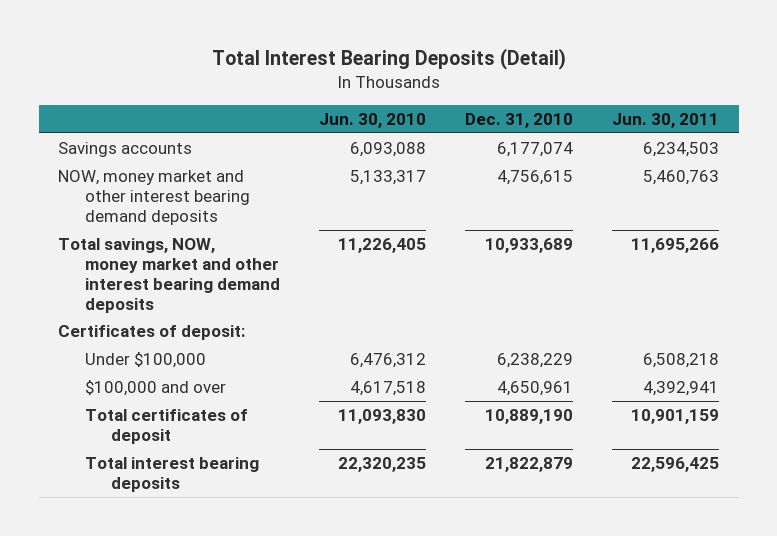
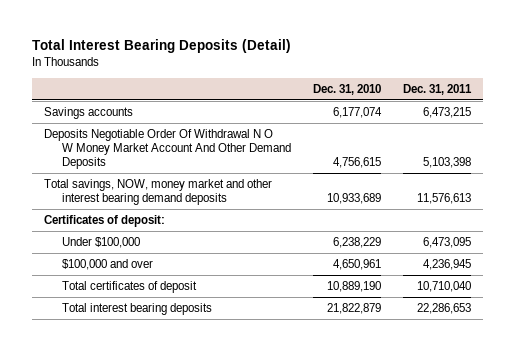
[318,112,426,128] Jun. 30, 2010 -> none
[612,112,720,128] Jun. 30, 2011 -> none
none -> [403,83,473,95] Dec. 31, 2011
[58,169,250,225] NOW, money market and other interest bearing demand deposits -> [43,129,291,169] Deposits Negotiable Order Of Withdrawal N O W Money Market Account And Other Demand Deposits

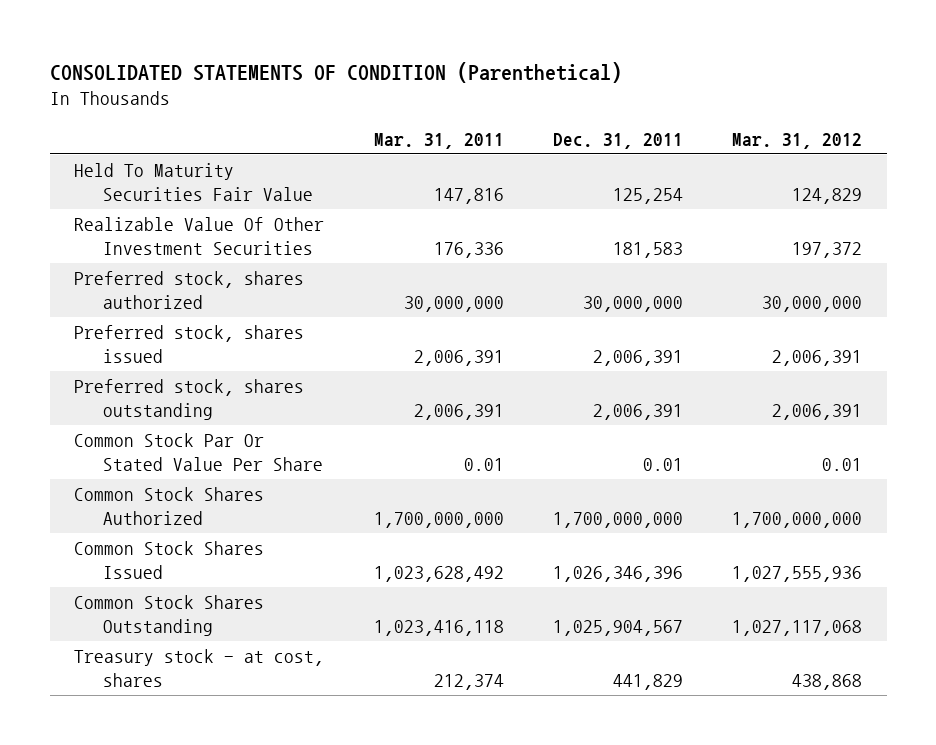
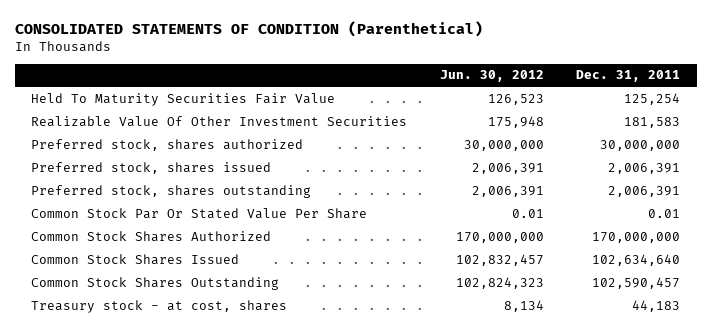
[373,132,504,149] Mar. 31, 2011 -> none
[732,132,863,149] Mar. 31, 2012 -> none
none -> [439,70,544,83] Jun. 30, 2012
[552,511,683,528] 1,700,000,000 -> [592,231,681,243] 170,000,000
[552,565,683,582] 1,026,346,396 -> [592,253,681,266] 102,634,640
[552,619,683,636] 1,025,904,567 -> [592,276,681,289] 102,590,457
[612,673,683,690] 441,829 -> [632,299,681,312] 44,183

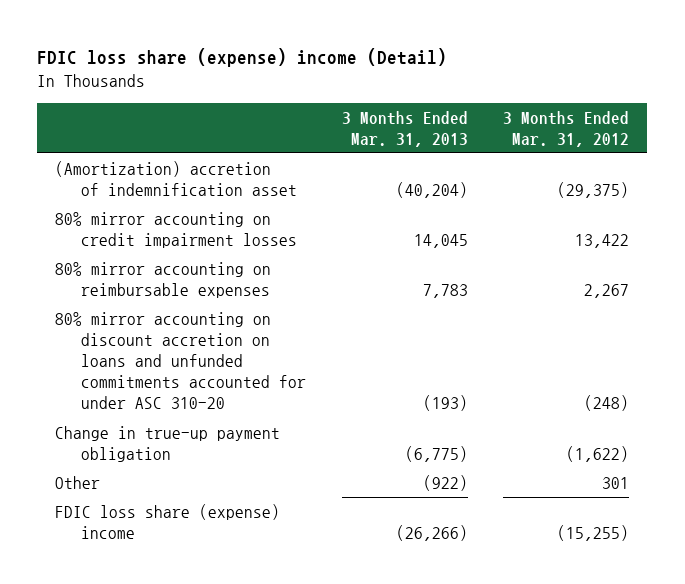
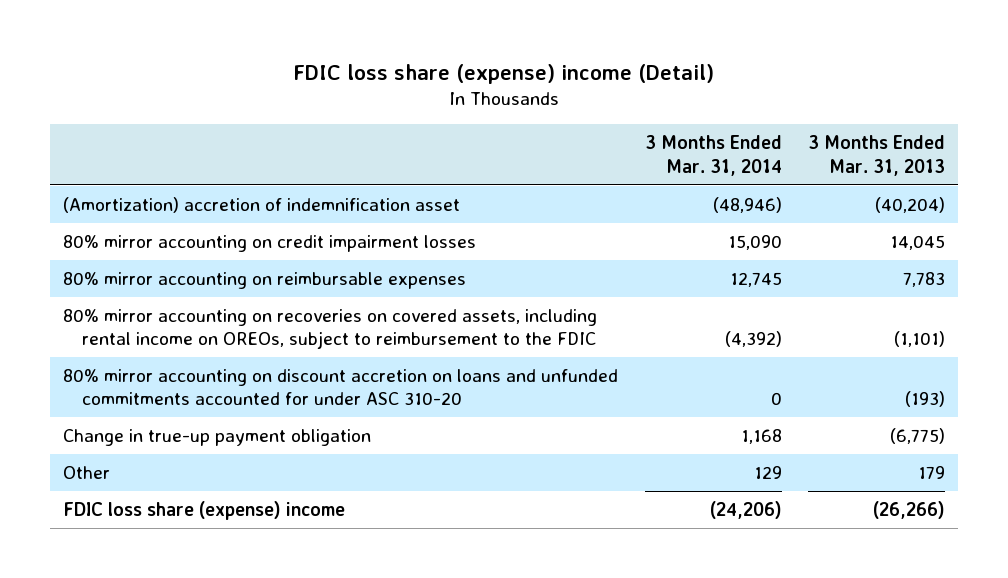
[503,110,630,147] 3 Months Ended Mar. 31, 2012 -> none
none -> [644,135,782,176] 3 Months Ended Mar. 31, 2014
none -> [63,309,598,350] 80% mirror accounting on recoveries on covered assets, including rental income on OREOs, subject to reimbursement to the FDIC
[422,474,468,491] (922) -> [918,466,946,480] 179

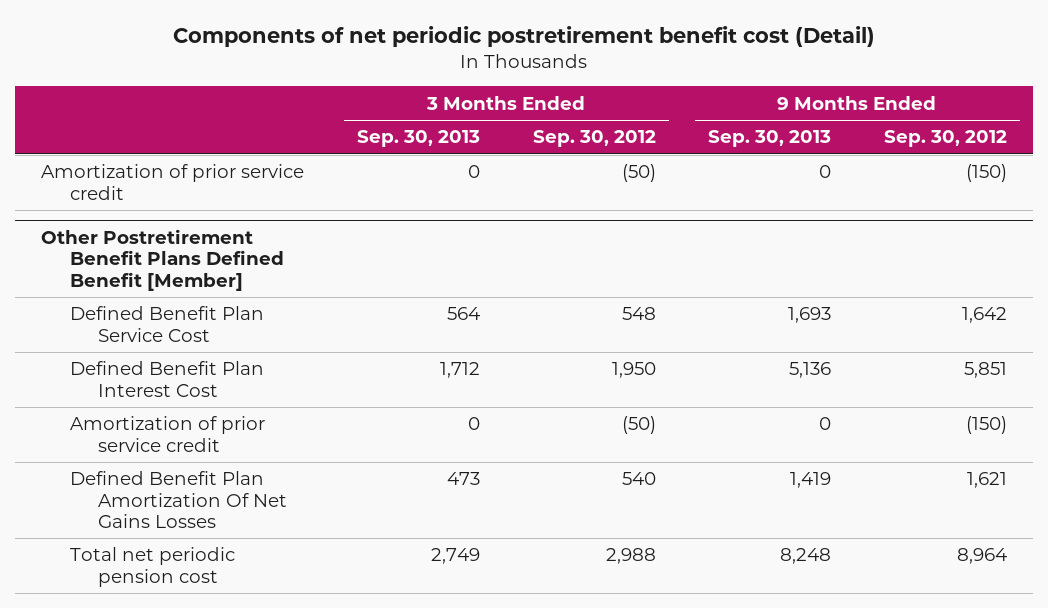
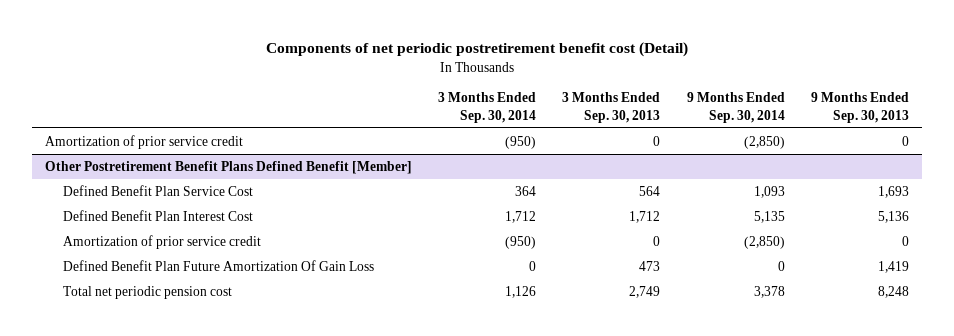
[532,130,656,148] Sep. 30, 2012 -> none
[883,130,1007,148] Sep. 30, 2012 -> none
none -> [438,92,537,123] 3 Months Ended Sep. 30, 2014
none -> [686,92,785,123] 9 Months Ended Sep. 30, 2014
[69,471,288,528] Defined Benefit Plan Amortization Of Net Gains Losses -> [62,259,374,271] Defined Benefit Plan Future Amortization Of Gain Loss

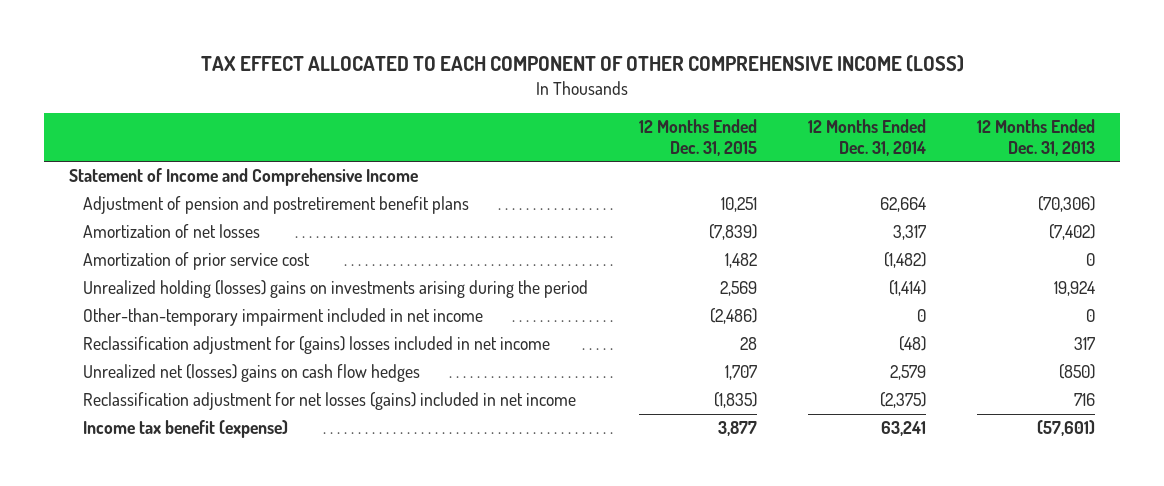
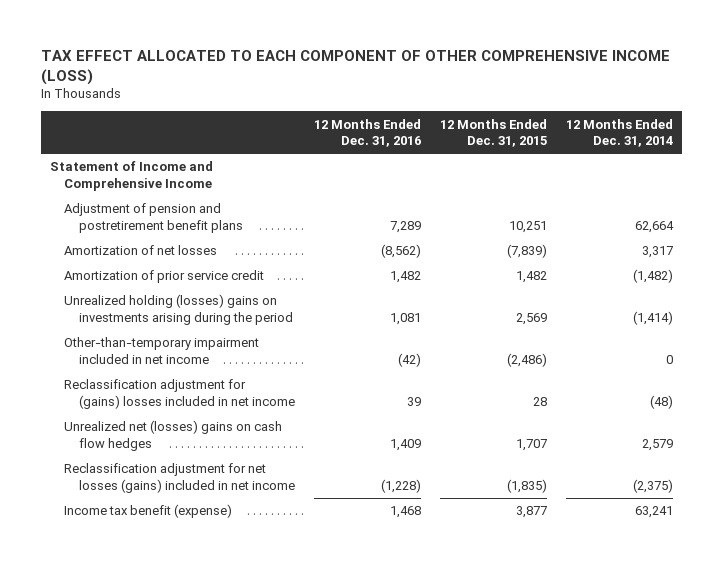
[976,119,1095,156] 12 Months Ended Dec. 31, 2013 -> none
none -> [313,118,421,148] 12 Months Ended Dec. 31, 2016
[82,252,310,271] Amortization of prior service cost -> [64,270,265,284] Amortization of prior service credit

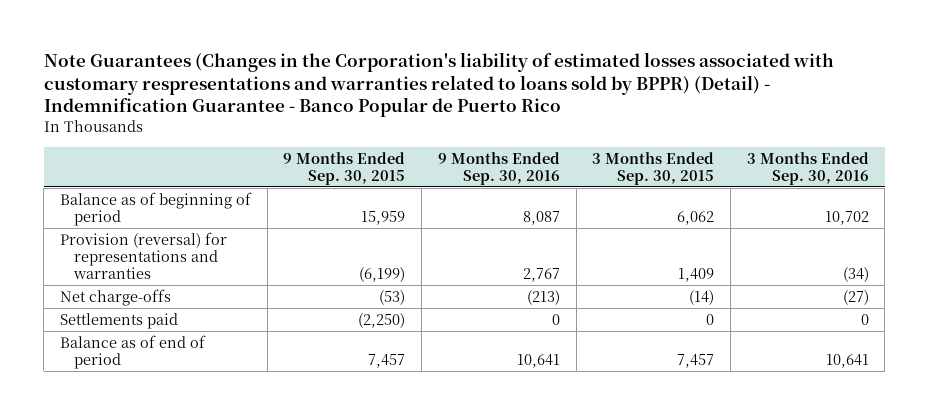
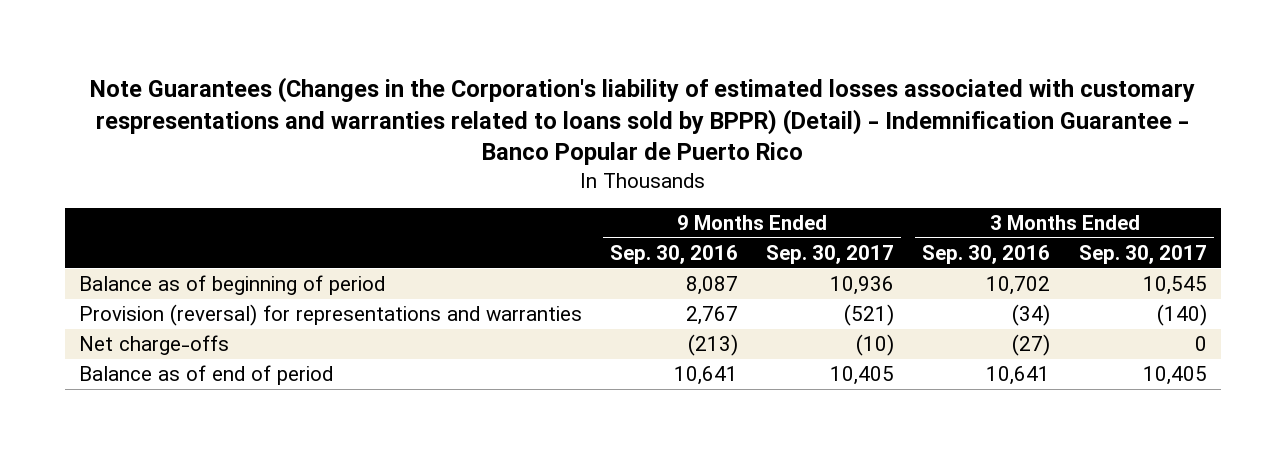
[283,151,406,185] 9 Months Ended Sep. 30, 2015 -> none
[592,151,715,185] 3 Months Ended Sep. 30, 2015 -> none
none -> [766,244,895,264] Sep. 30, 2017
none -> [1078,244,1207,264] Sep. 30, 2017
[59,312,178,329] Settlements paid -> none

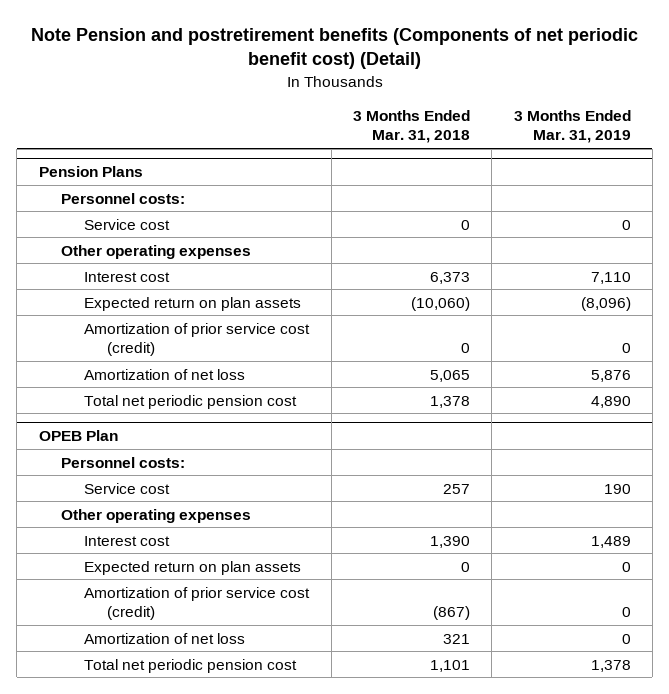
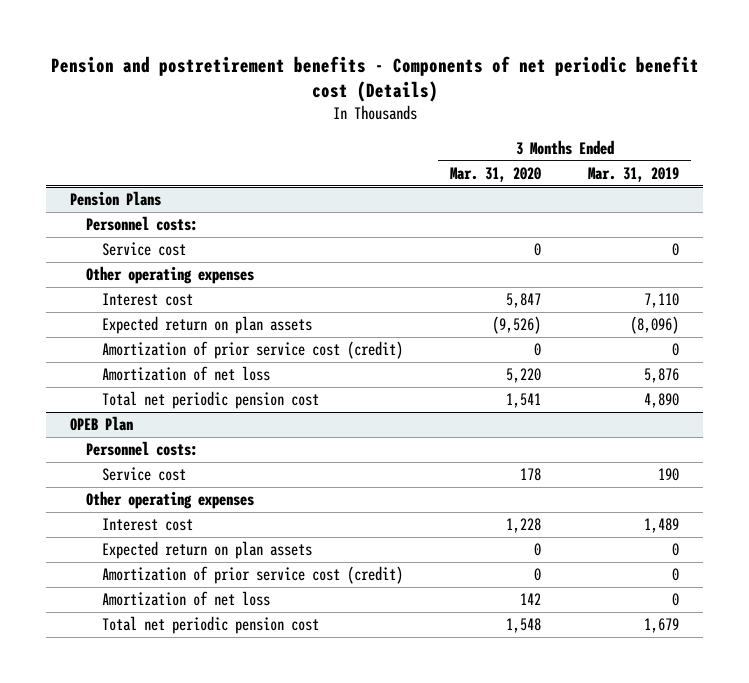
[30,28,638,70] Note Pension and postretirement benefits (Components of net periodic benefit cost) (Detail) -> [50,55,699,103] Pension and postretirement benefits - Components of net periodic benefit cost (Details)
[352,109,470,144] 3 Months Ended Mar. 31, 2018 -> none
none -> [449,167,541,183] Mar. 31, 2020
[590,659,631,672] 1,378 -> [644,618,680,634] 1,679

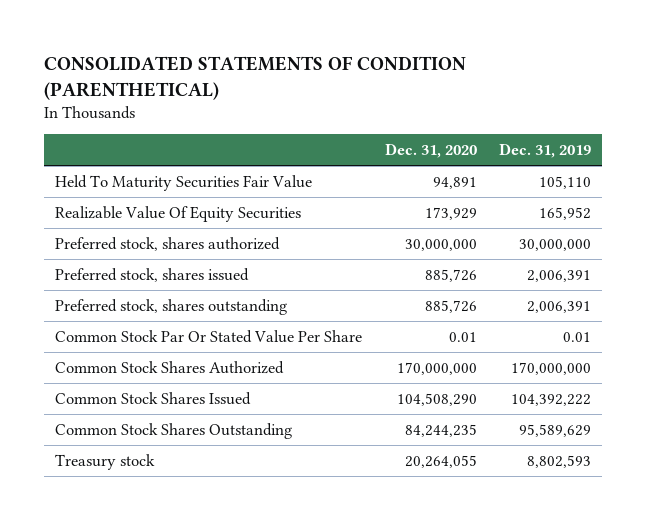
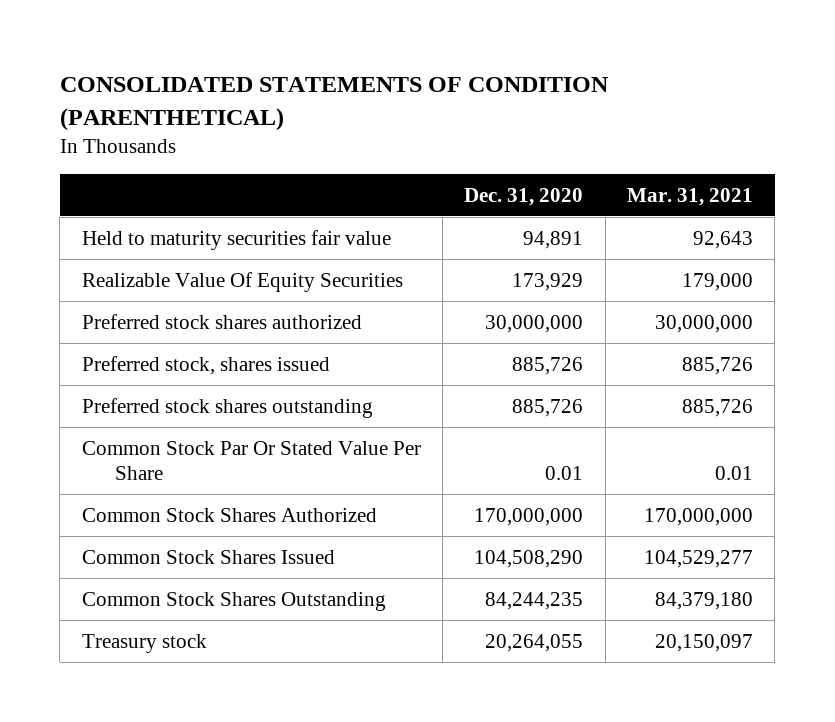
[498,143,591,159] Dec. 31, 2019 -> none
none -> [627,187,754,206] Mar. 31, 2021
[55,174,313,191] Held To Maturity Securities Fair Value -> [81,229,391,250] Held to maturity securities fair value
[55,236,281,251] Preferred stock, shares authorized -> [81,313,362,329] Preferred stock shares authorized
[55,298,288,315] Preferred stock, shares outstanding -> [81,397,373,418] Preferred stock shares outstanding

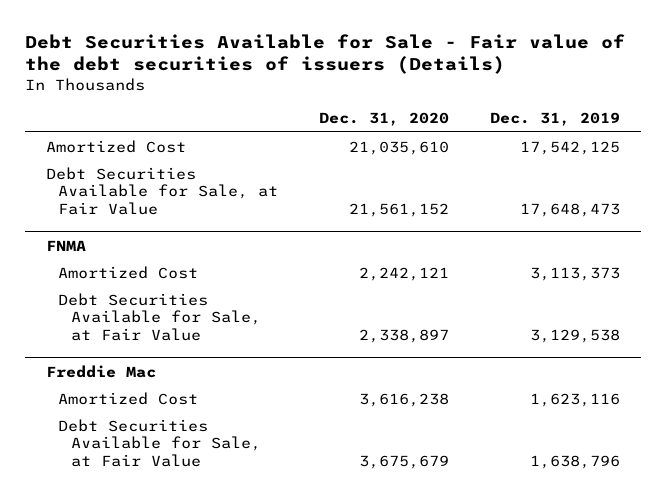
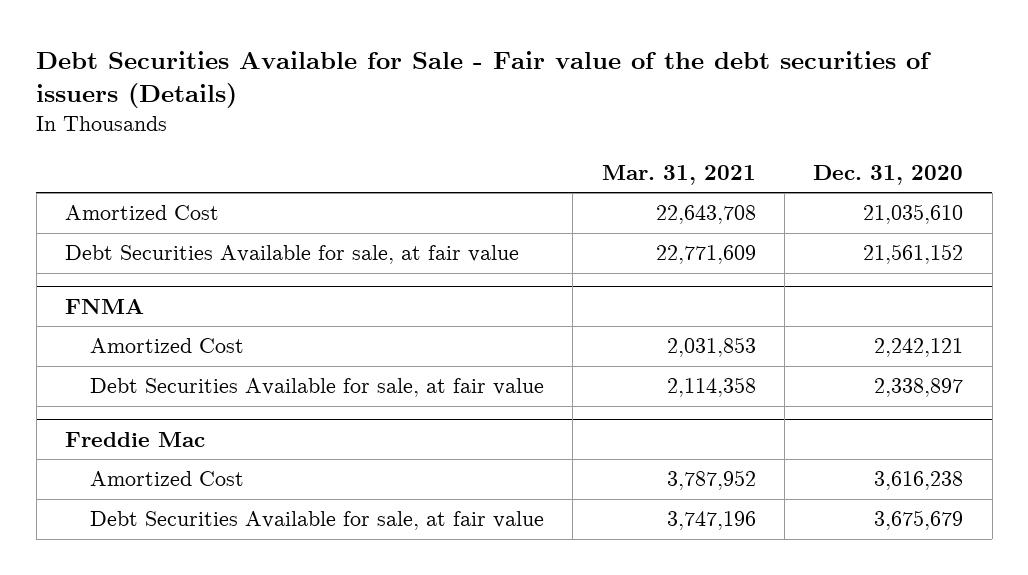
[490,112,621,127] Dec. 31, 2019 -> none
none -> [601,164,756,185] Mar. 31, 2021
[45,166,279,216] Debt Securities Available for Sale, at Fair Value -> [64,245,519,265] Debt Securities Available for sale, at fair value
[58,292,261,342] Debt Securities Available for Sale, at Fair Value -> [90,378,545,398] Debt Securities Available for sale, at fair value
[58,418,261,468] Debt Securities Available for Sale, at Fair Value -> [90,511,545,531] Debt Securities Available for sale, at fair value

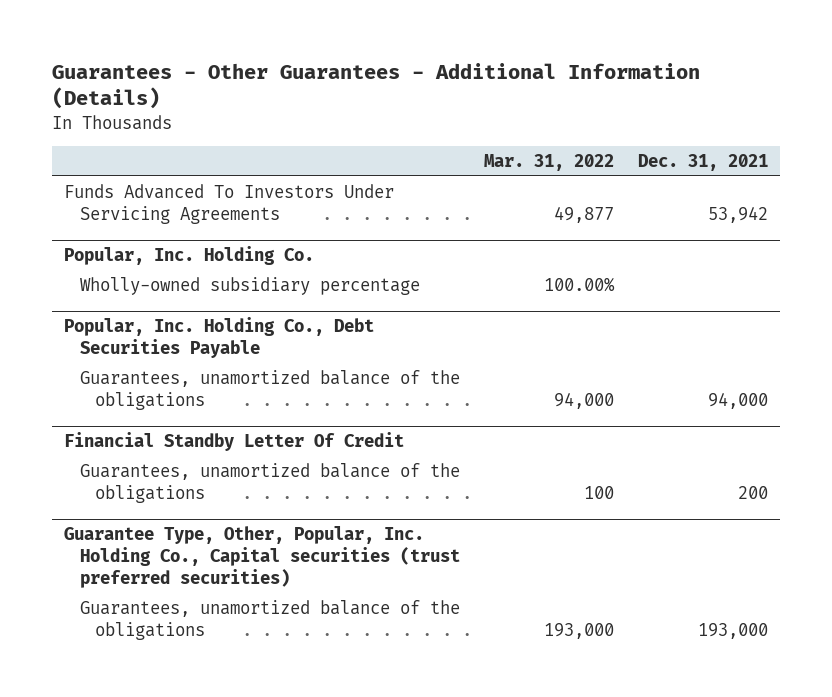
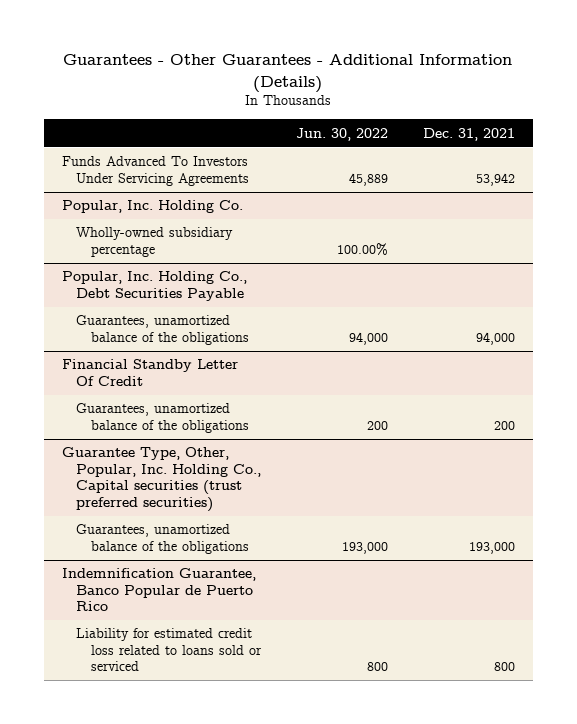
[483,153,614,171] Mar. 31, 2022 -> none
none -> [296,127,389,141] Jun. 30, 2022
none -> [61,568,256,612] Indemnification Guarantee, Banco Popular de Puerto Rico
none -> [76,628,262,672] Liability for estimated credit loss related to loans sold or serviced

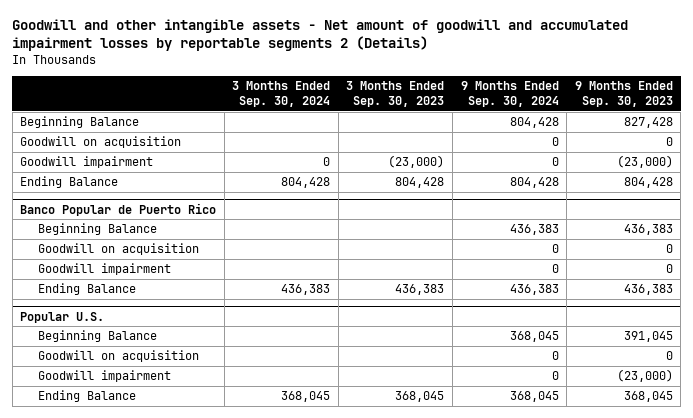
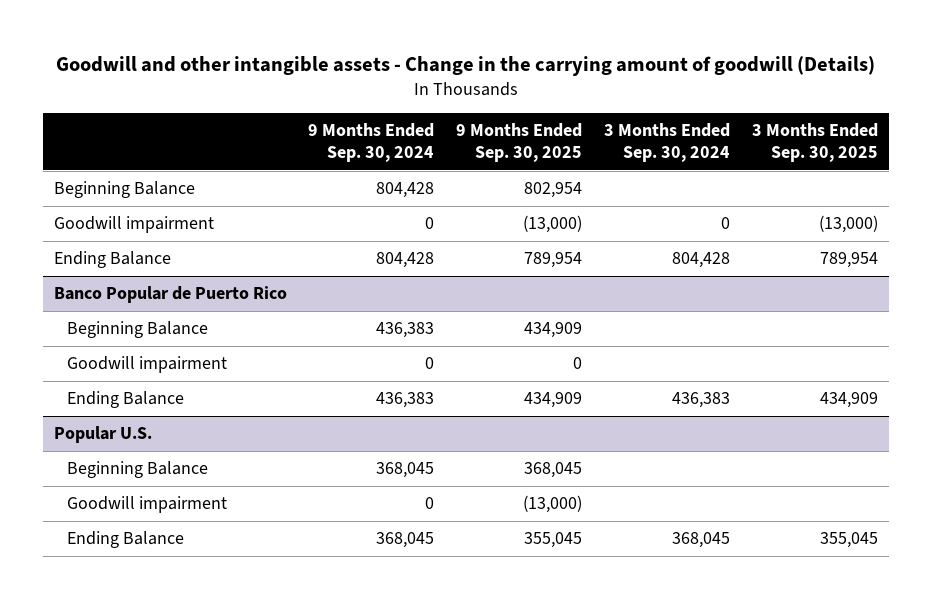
[12,19,629,52] Goodwill and other intangible assets - Net amount of goodwill and accumulated impairment losses by reportable segments 2 (Details) -> [55,55,875,76] Goodwill and other intangible assets - Change in the carrying amount of goodwill (Details)
[346,81,445,108] 3 Months Ended Sep. 30, 2023 -> none
[574,81,673,108] 9 Months Ended Sep. 30, 2023 -> none
none -> [456,123,583,163] 9 Months Ended Sep. 30, 2025
none -> [751,123,878,163] 3 Months Ended Sep. 30, 2025
[20,136,182,149] Goodwill on acquisition -> none
[38,243,200,256] Goodwill on acquisition -> none
[38,350,200,363] Goodwill on acquisition -> none

